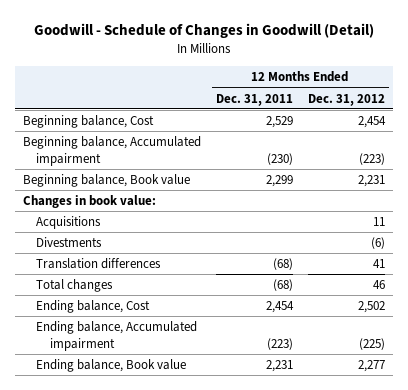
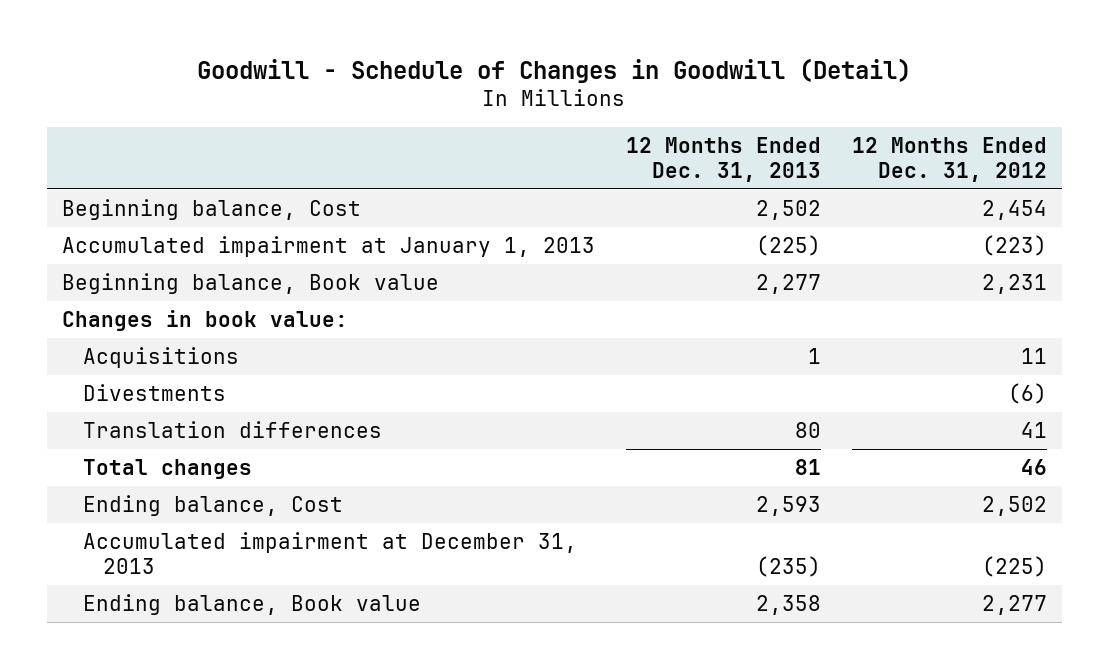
[215,93,293,106] Dec. 31, 2011 -> none
none -> [625,136,821,182] 12 Months Ended Dec. 31, 2013
[22,136,201,166] Beginning balance, Accumulated impairment -> [62,235,596,257] Accumulated impairment at January 1, 2013
[36,321,198,351] Ending balance, Accumulated impairment -> [82,531,577,574] Accumulated impairment at December 31, 2013

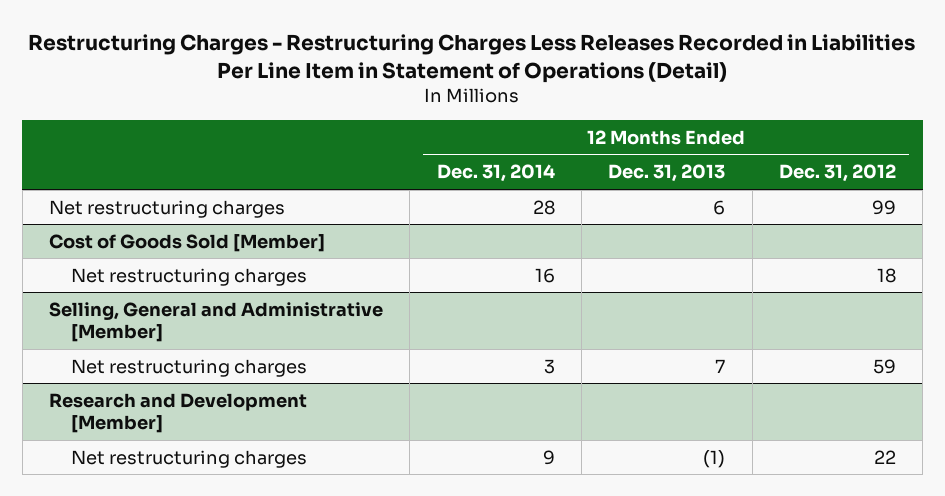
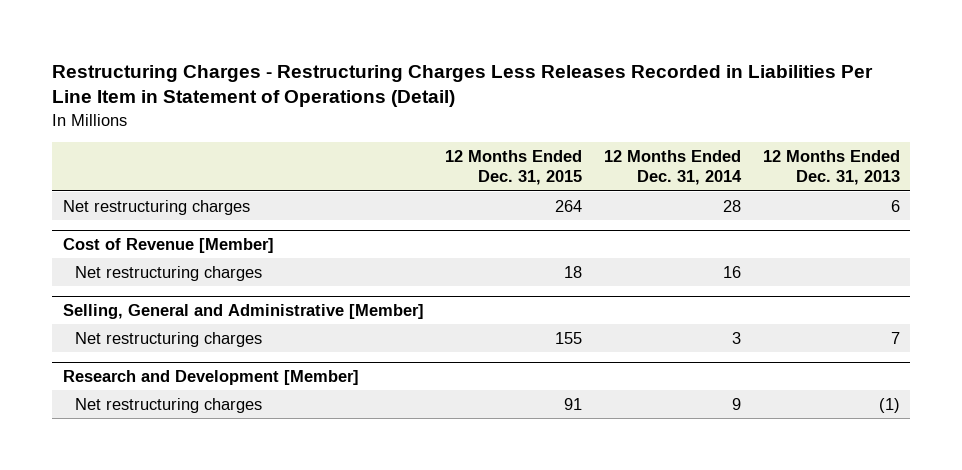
[778,164,896,183] Dec. 31, 2012 -> none
none -> [445,150,583,186] 12 Months Ended Dec. 31, 2015
[49,233,326,252] Cost of Goods Sold [Member] -> [62,237,274,253] Cost of Revenue [Member]

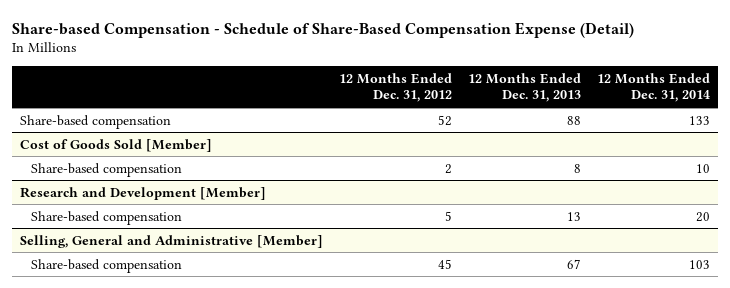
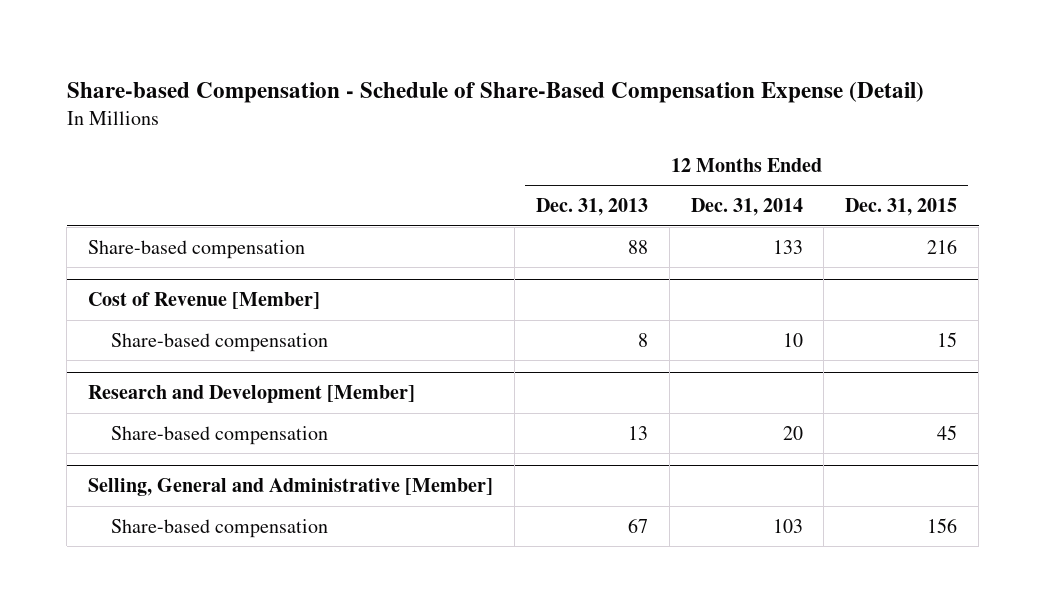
[339,72,453,103] 12 Months Ended Dec. 31, 2012 -> none
none -> [845,198,958,217] Dec. 31, 2015
[20,138,213,152] Cost of Goods Sold [Member] -> [88,292,321,310] Cost of Revenue [Member]

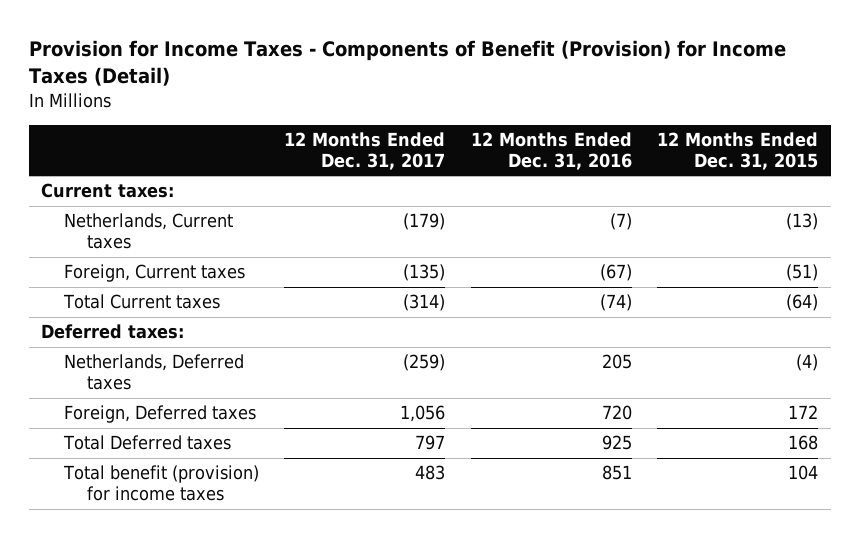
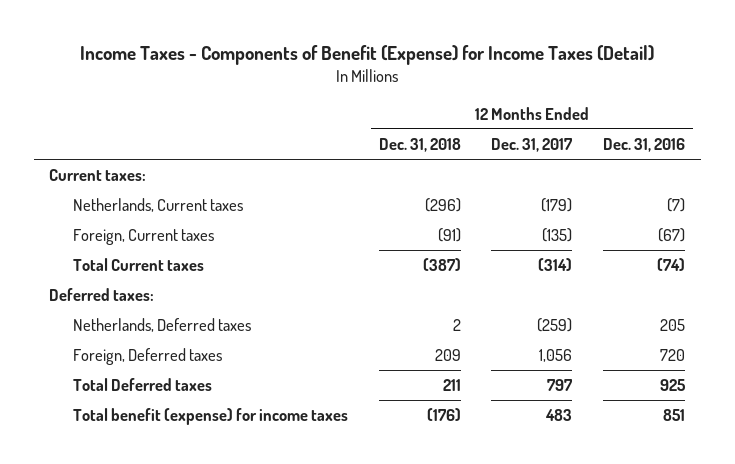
[28,39,786,87] Provision for Income Taxes - Components of Benefit (Provision) for Income Taxes (Detail) -> [80,44,655,65] Income Taxes - Components of Benefit (Expense) for Income Taxes (Detail)
[657,131,819,170] 12 Months Ended Dec. 31, 2015 -> none
none -> [378,137,461,152] Dec. 31, 2018
[63,465,260,502] Total benefit (provision) for income taxes -> [72,408,348,426] Total benefit (expense) for income taxes

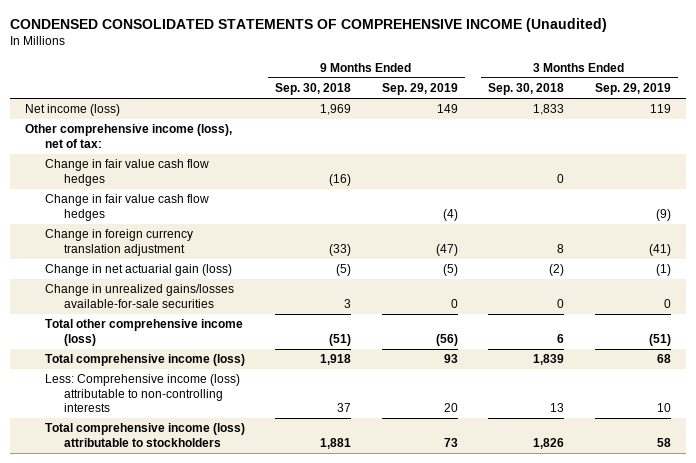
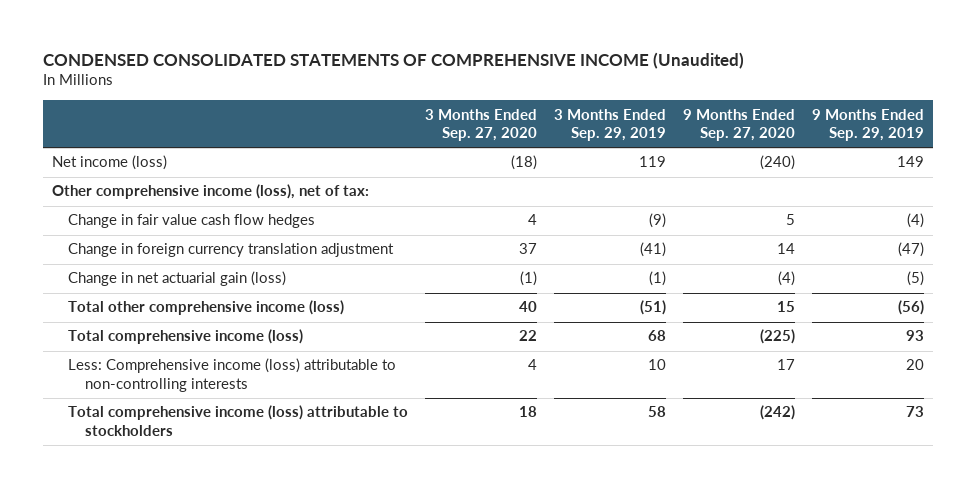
[275,83,352,96] Sep. 30, 2018 -> none
[488,83,565,96] Sep. 30, 2018 -> none
none -> [425,108,538,142] 3 Months Ended Sep. 27, 2020
none -> [683,108,796,142] 9 Months Ended Sep. 27, 2020
[44,159,209,186] Change in fair value cash flow hedges -> none
[44,284,234,308] Change in unrealized gains/losses available-for-sale securities -> none

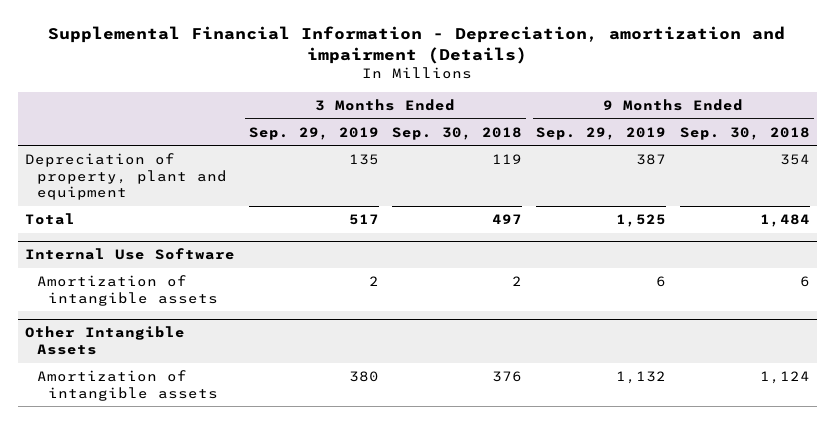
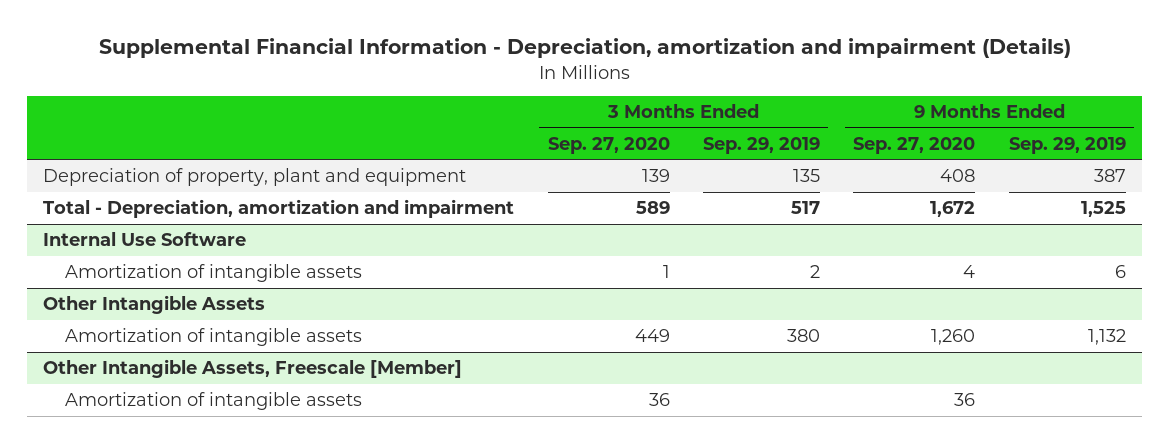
[392,126,523,140] Sep. 30, 2018 -> none
[680,126,811,140] Sep. 30, 2018 -> none
none -> [547,136,670,154] Sep. 27, 2020
none -> [853,136,976,154] Sep. 27, 2020
[24,213,75,226] Total -> [43,199,515,219] Total - Depreciation, amortization and impairment
none -> [43,359,463,379] Other Intangible Assets, Freescale [Member]
none -> [65,392,363,411] Amortization of intangible assets

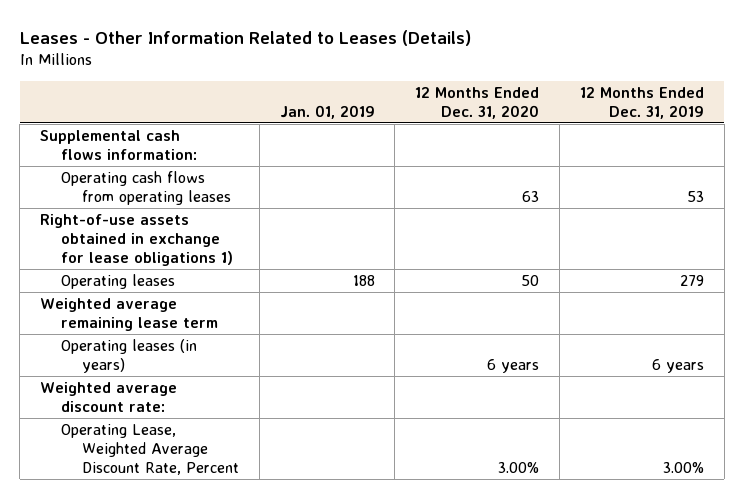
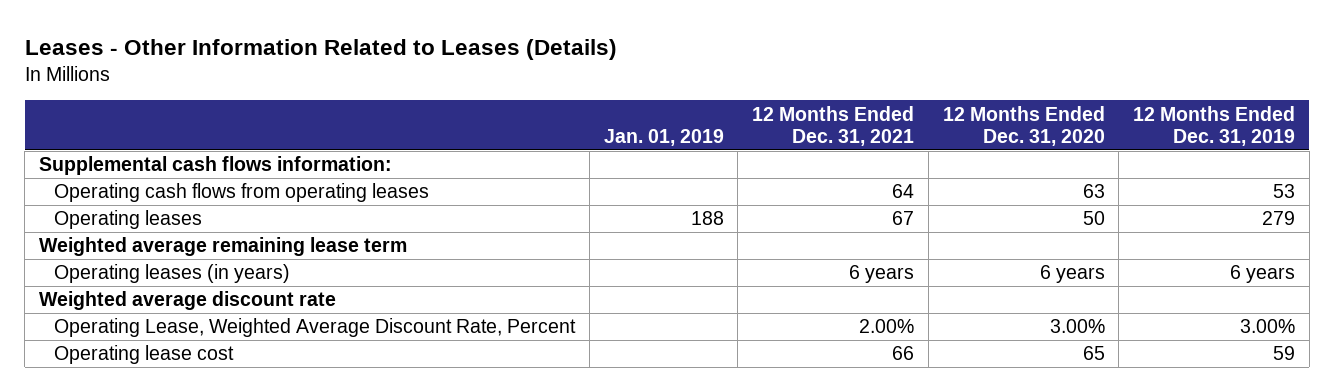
none -> [752,105,915,147] 12 Months Ended Dec. 31, 2021
[39,213,233,266] Right-of-use assets obtained in exchange for lease obligations 1) -> none
[39,381,177,412] Weighted average discount rate: -> [39,291,337,311] Weighted average discount rate
none -> [54,345,235,365] Operating lease cost

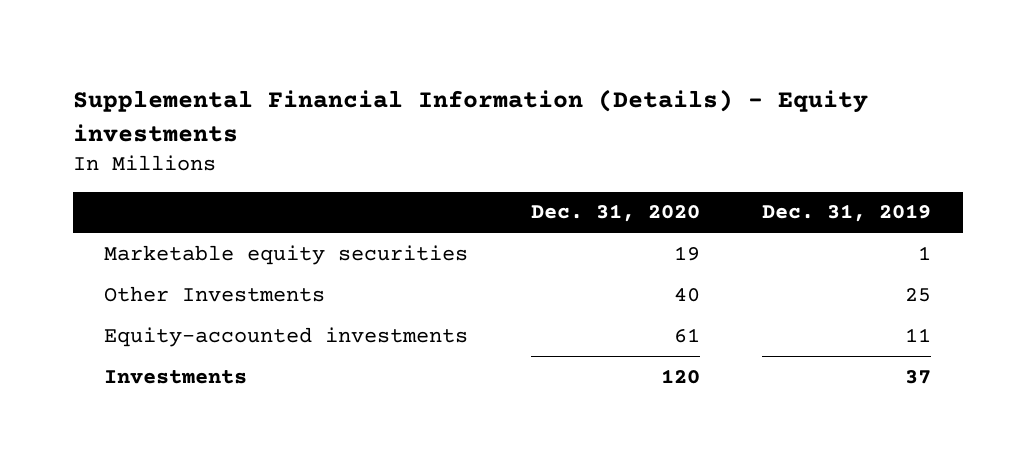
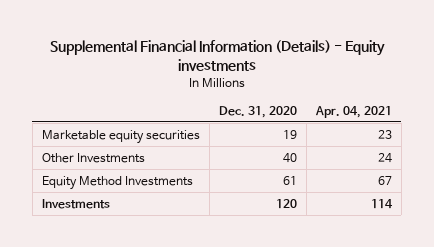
[762,204,932,223] Dec. 31, 2019 -> none
none -> [314,105,392,118] Apr. 04, 2021
[104,326,469,347] Equity-accounted investments -> [41,175,193,190] Equity Method Investments

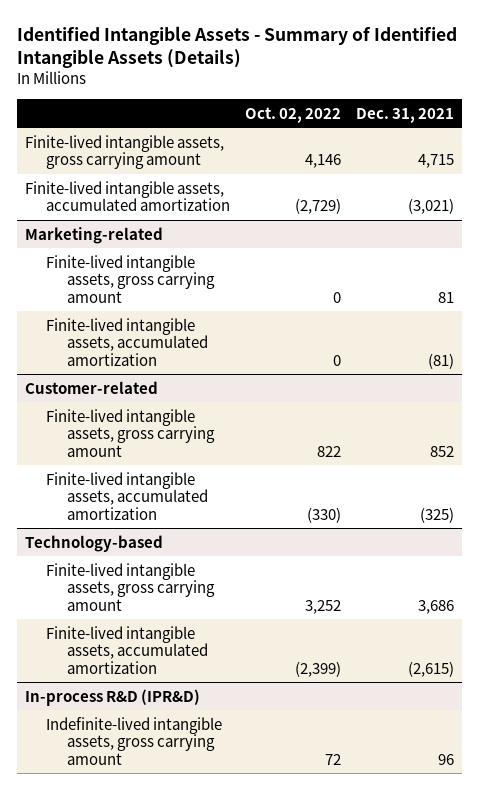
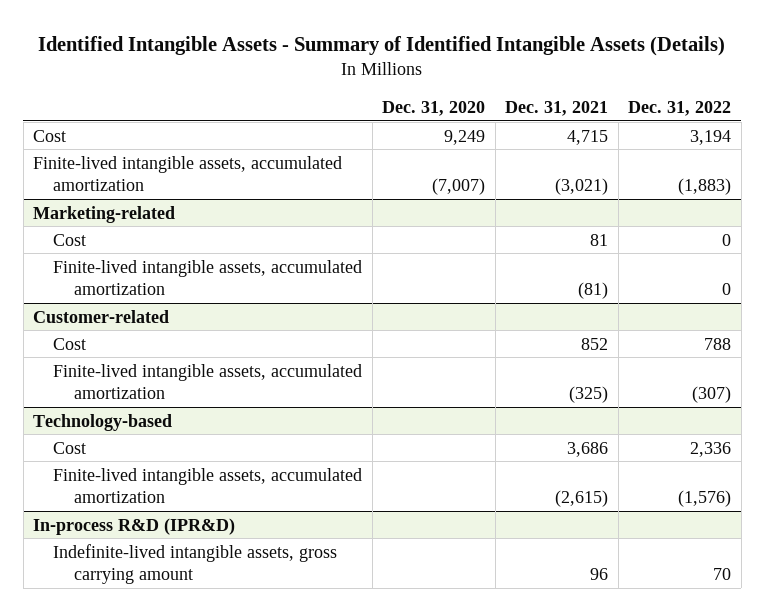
[245,106,342,123] Oct. 02, 2022 -> none
none -> [382,100,486,116] Dec. 31, 2020
none -> [628,100,732,116] Dec. 31, 2022
[24,134,224,170] Finite-lived intangible assets, gross carrying amount -> [33,129,67,142] Cost
[45,254,215,303] Finite-lived intangible assets, gross carrying amount -> [53,233,87,246] Cost
[45,408,215,457] Finite-lived intangible assets, gross carrying amount -> [53,337,87,350] Cost
[45,562,215,611] Finite-lived intangible assets, gross carrying amount -> [53,441,87,454] Cost

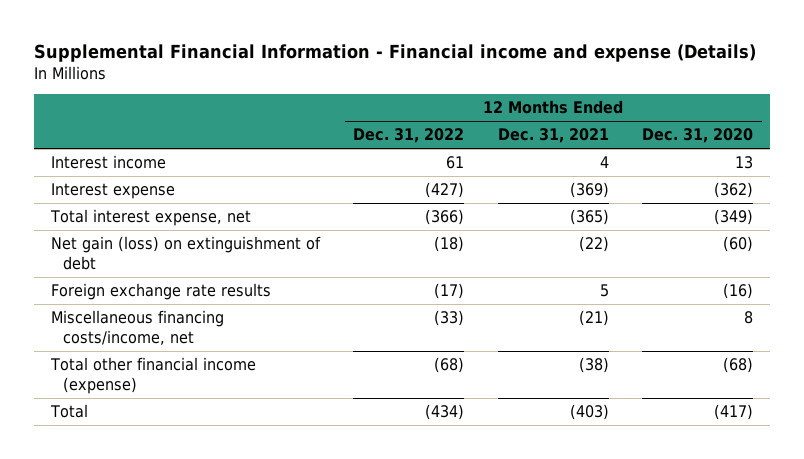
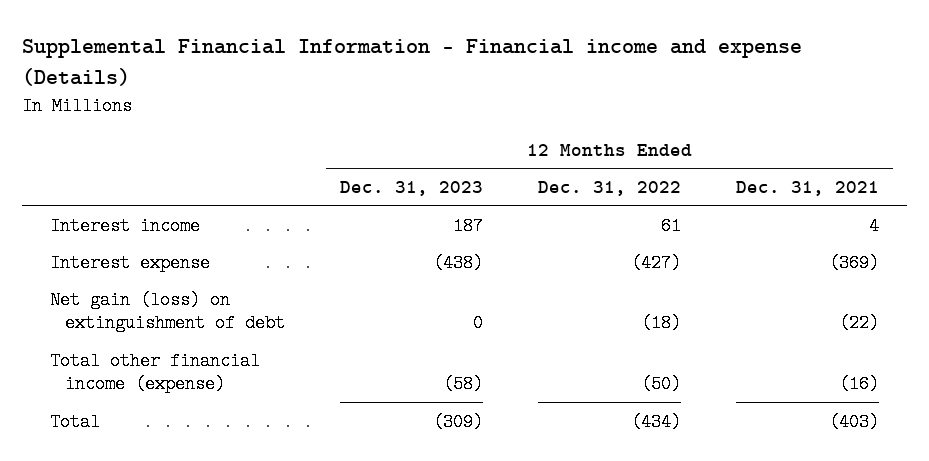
[642,128,754,144] Dec. 31, 2020 -> none
none -> [340,180,484,196] Dec. 31, 2023
[49,209,251,227] Total interest expense, net -> none
[50,283,271,301] Foreign exchange rate results -> none
[50,310,224,345] Miscellaneous financing costs/income, net -> none
[434,357,465,374] (68) -> [641,375,682,394] (50)
[578,357,609,374] (38) -> [839,375,880,394] (16)

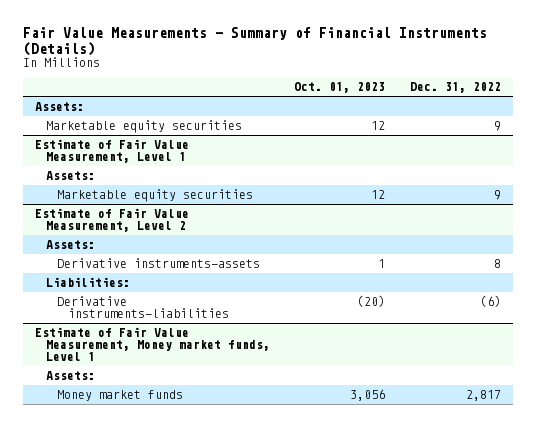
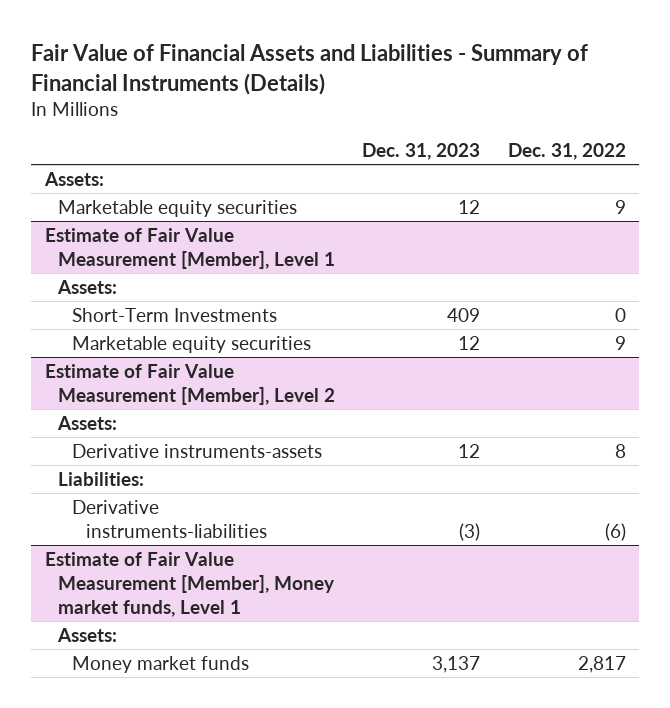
[22,27,487,56] Fair Value Measurements - Summary of Financial Instruments (Details) -> [30,43,588,95] Fair Value of Financial Assets and Liabilities - Summary of Financial Instruments (Details)
[294,82,386,94] Oct. 01, 2023 -> none
none -> [362,142,481,160] Dec. 31, 2023
[34,138,189,164] Estimate of Fair Value Measurement, Level 1 -> [44,228,336,269] Estimate of Fair Value Measurement [Member], Level 1
none -> [72,308,278,323] Short-Term Investments
[34,207,189,233] Estimate of Fair Value Measurement, Level 2 -> [44,364,336,405] Estimate of Fair Value Measurement [Member], Level 2
[34,326,271,362] Estimate of Fair Value Measurement, Money market funds, Level 1 -> [44,552,336,617] Estimate of Fair Value Measurement [Member], Money market funds, Level 1

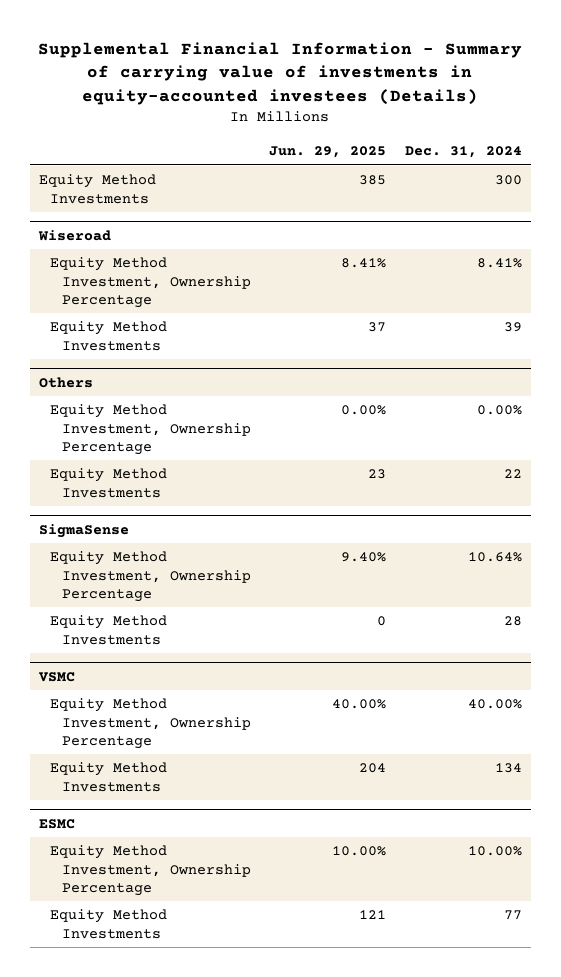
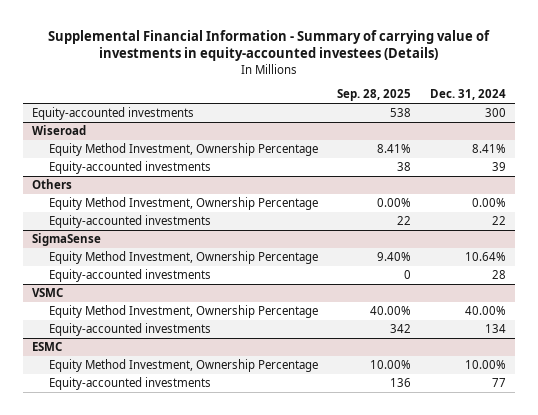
[269,145,387,158] Jun. 29, 2025 -> none
none -> [336,89,411,102] Sep. 28, 2025
[39,174,157,204] Equity Method Investments -> [32,107,195,121] Equity-accounted investments
[50,321,168,351] Equity Method Investments -> [48,161,211,175] Equity-accounted investments
[50,468,168,498] Equity Method Investments -> [48,215,211,229] Equity-accounted investments
[50,615,168,645] Equity Method Investments -> [48,269,211,283] Equity-accounted investments
[50,762,168,792] Equity Method Investments -> [48,323,211,337] Equity-accounted investments
[50,909,168,939] Equity Method Investments -> [48,377,211,391] Equity-accounted investments

